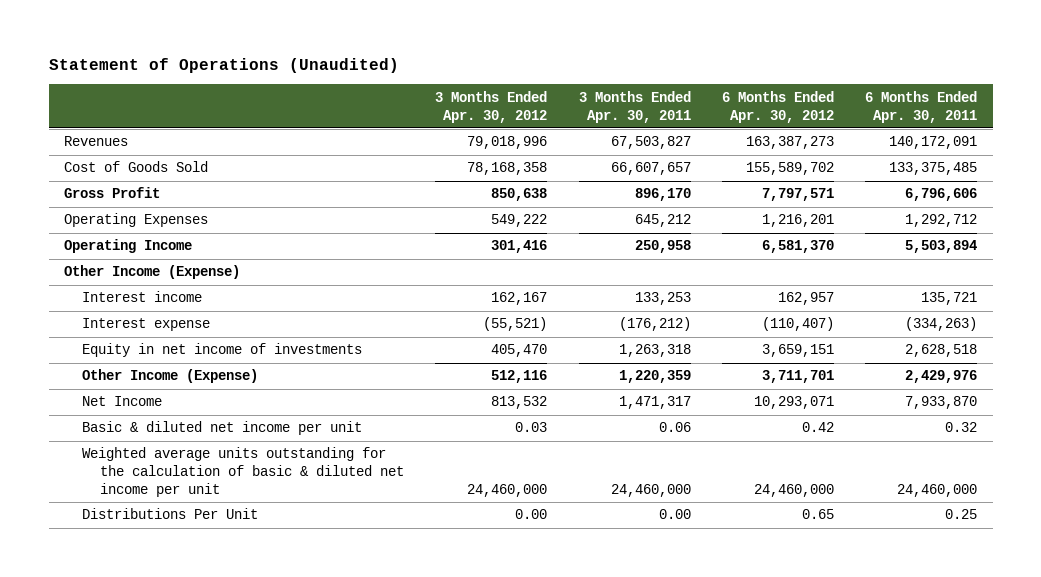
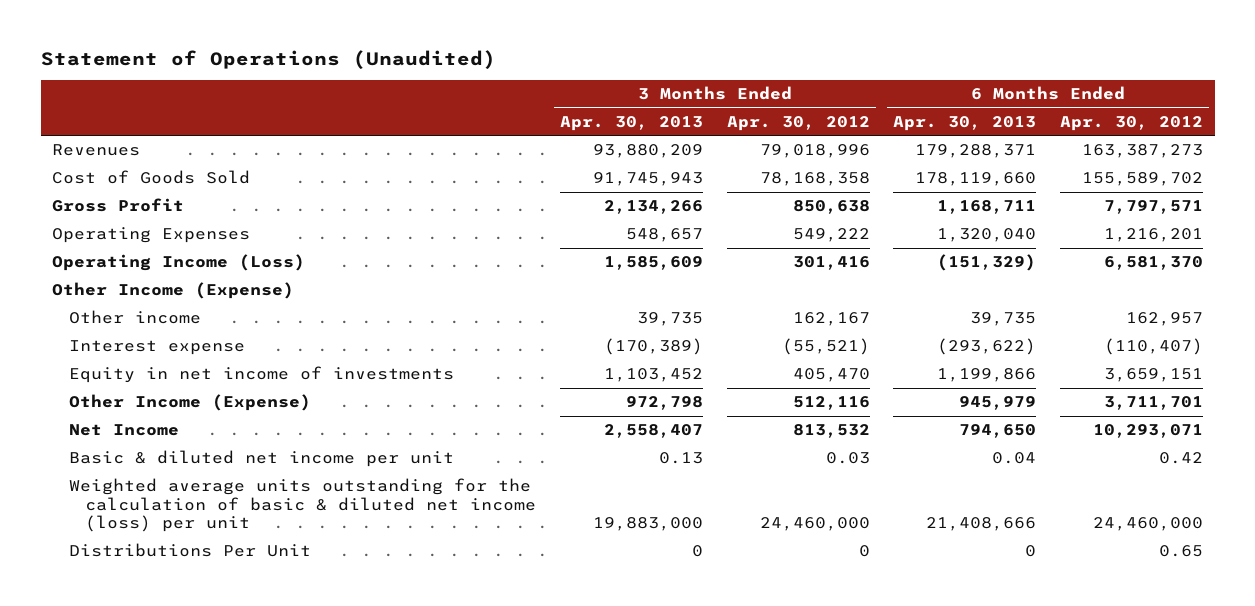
[578,90,691,123] 3 Months Ended Apr. 30, 2011 -> none
[865,90,978,123] 6 Months Ended Apr. 30, 2011 -> none
none -> [560,115,704,131] Apr. 30, 2013
none -> [893,115,1037,131] Apr. 30, 2013
[64,239,193,254] Operating Income -> [52,254,306,272] Operating Income (Loss)
[82,291,203,303] Interest income -> [68,310,201,325] Other income
[82,447,405,498] Weighted average units outstanding for the calculation of basic & diluted net income per unit -> [68,478,537,533] Weighted average units outstanding for the calculation of basic & diluted net income (loss) per unit
[515,509,548,520] 0.00 -> [858,545,870,558] 0

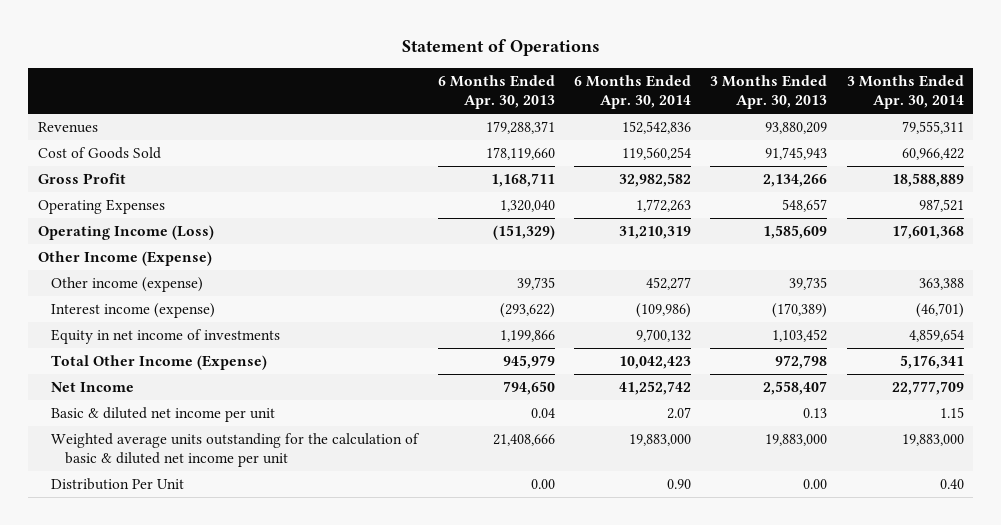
[40,49,496,69] Statement of Operations (Unaudited) -> [401,39,600,57] Statement of Operations
[726,115,870,131] Apr. 30, 2012 -> none
[1060,115,1204,131] Apr. 30, 2012 -> none
none -> [573,75,691,110] 6 Months Ended Apr. 30, 2014
none -> [846,75,964,110] 3 Months Ended Apr. 30, 2014
[68,310,201,325] Other income -> [51,276,204,292] Other income (expense)
[68,340,245,356] Interest expense -> [51,302,216,318] Interest income (expense)
[68,394,311,412] Other Income (Expense) -> [51,354,268,370] Total Other Income (Expense)
[68,478,537,533] Weighted average units outstanding for the calculation of basic & diluted net income (loss) per unit -> [51,432,421,468] Weighted average units outstanding for the calculation of basic & diluted net income per unit
[68,543,311,558] Distributions Per Unit -> [51,477,185,490] Distribution Per Unit
[692,545,704,558] 0 -> [803,478,828,489] 0.00
[1025,545,1037,558] 0 -> [530,478,555,489] 0.00

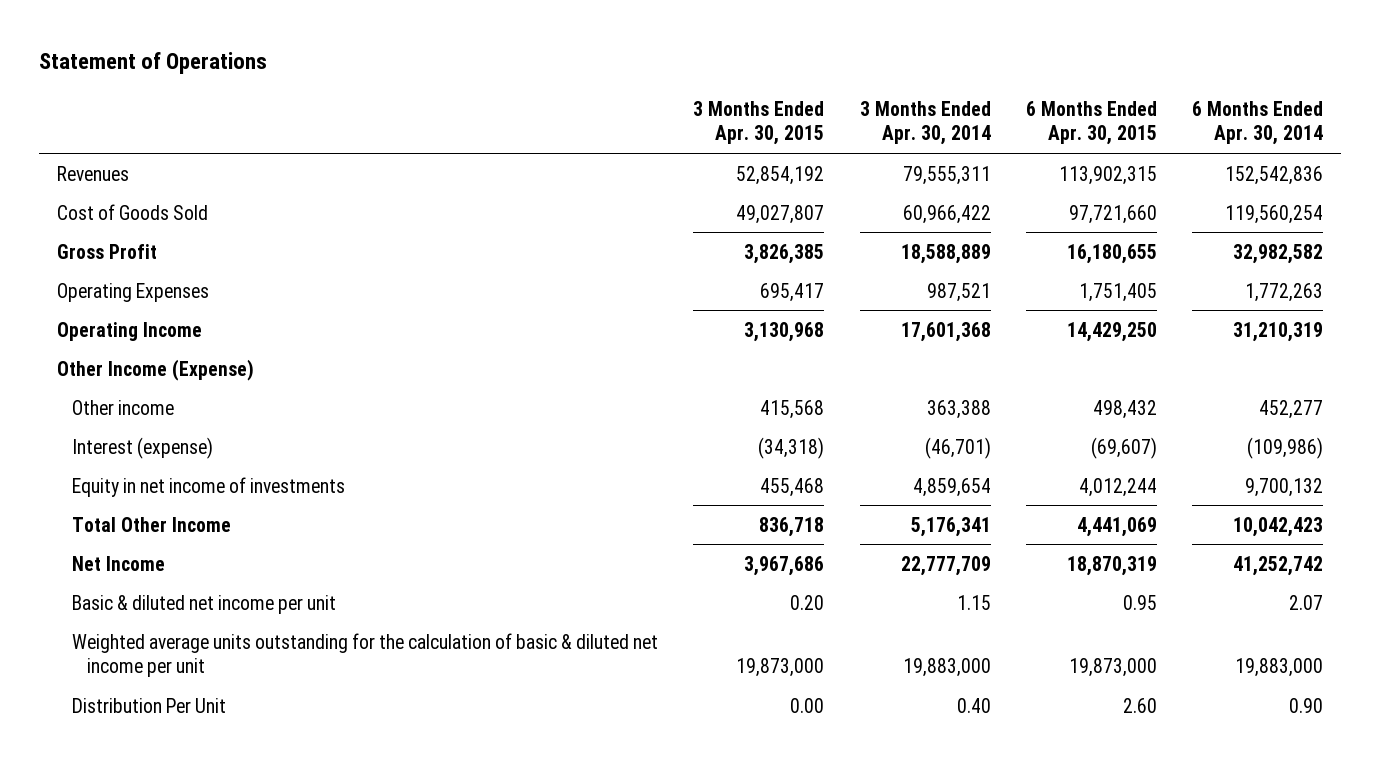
[437,75,555,110] 6 Months Ended Apr. 30, 2013 -> none
[710,75,828,110] 3 Months Ended Apr. 30, 2013 -> none
none -> [693,100,825,146] 3 Months Ended Apr. 30, 2015
none -> [1025,100,1157,146] 6 Months Ended Apr. 30, 2015
[37,224,214,240] Operating Income (Loss) -> [56,321,202,341] Operating Income
[51,276,204,292] Other income (expense) -> [71,399,174,415] Other income
[51,302,216,318] Interest income (expense) -> [71,436,213,459] Interest (expense)
[51,354,268,370] Total Other Income (Expense) -> [71,516,231,532] Total Other Income

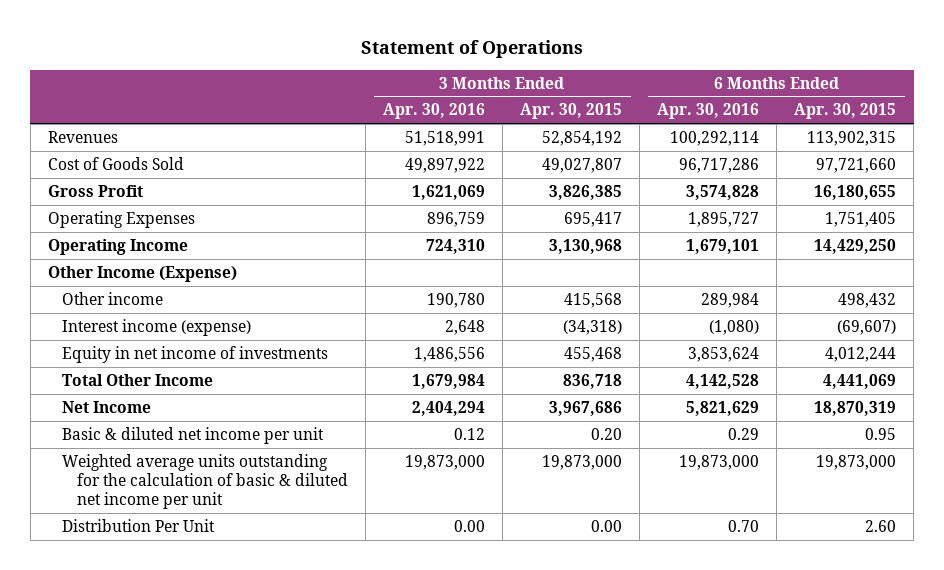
[859,100,991,146] 3 Months Ended Apr. 30, 2014 -> none
[1192,100,1324,146] 6 Months Ended Apr. 30, 2014 -> none
none -> [382,103,485,120] Apr. 30, 2016
none -> [657,103,760,120] Apr. 30, 2016
[71,436,213,459] Interest (expense) -> [62,318,252,336] Interest income (expense)

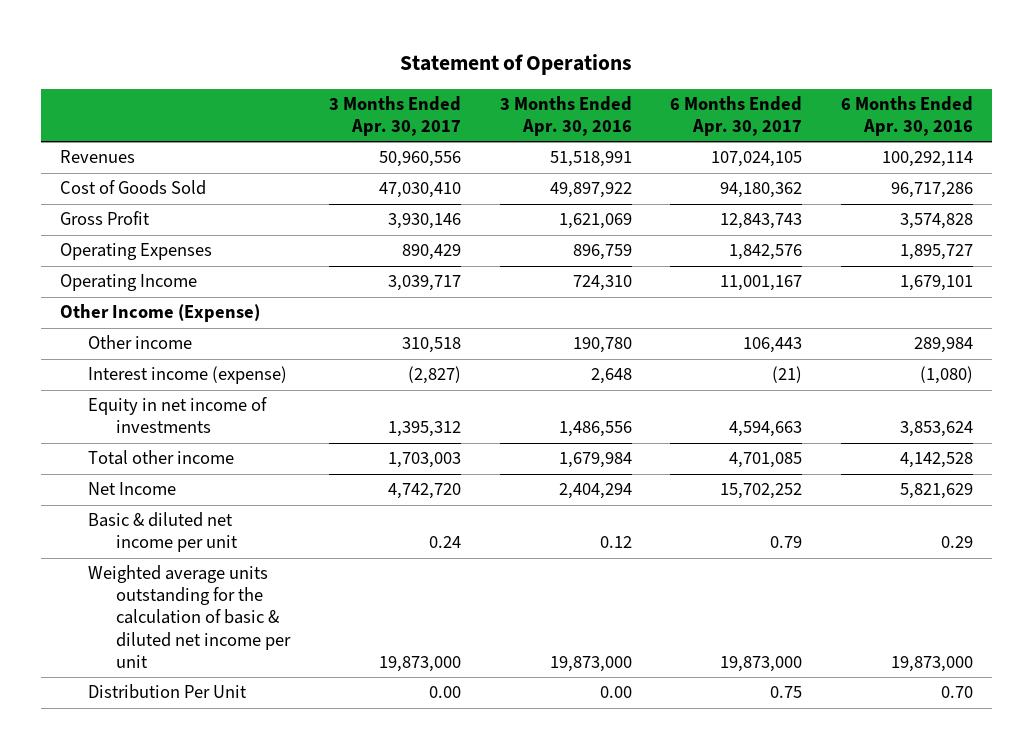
[519,103,622,120] Apr. 30, 2015 -> none
[794,103,897,120] Apr. 30, 2015 -> none
none -> [328,96,461,137] 3 Months Ended Apr. 30, 2017
none -> [670,96,803,137] 6 Months Ended Apr. 30, 2017
[62,373,214,386] Total Other Income -> [88,450,235,466] Total other income

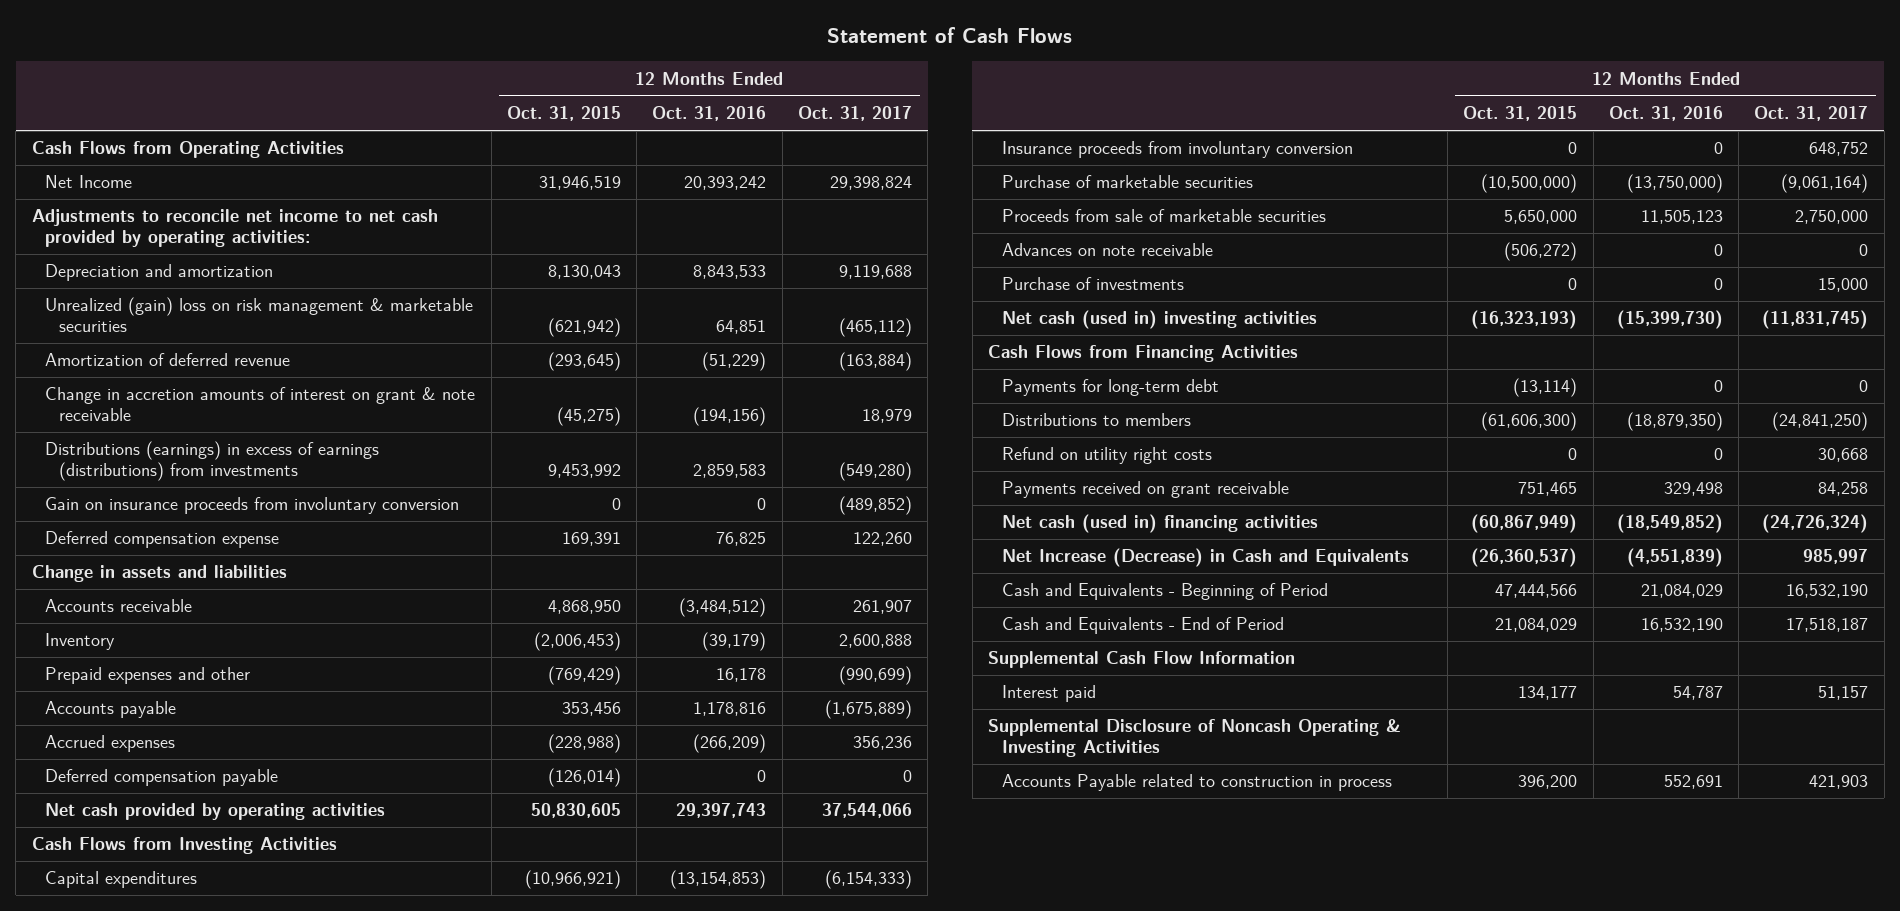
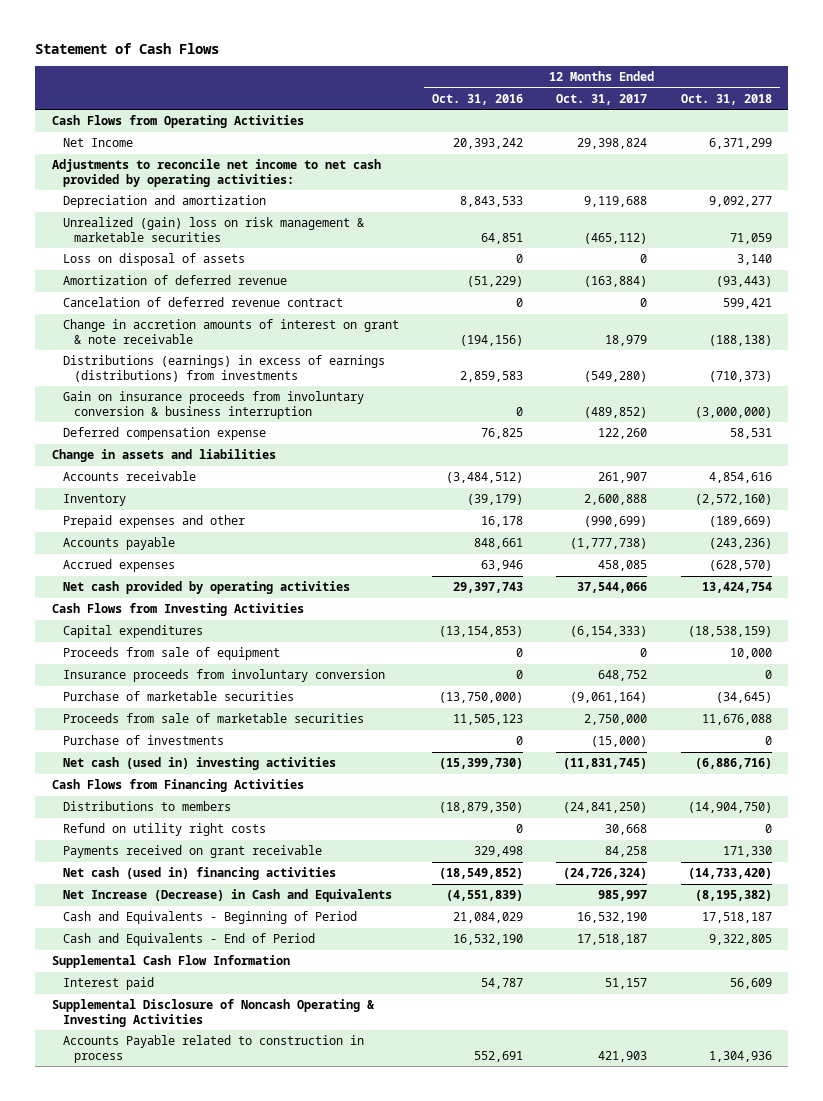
[506,106,621,122] Oct. 31, 2015 -> none
none -> [680,93,772,105] Oct. 31, 2018
none -> [62,253,245,267] Loss on disposal of assets
none -> [62,297,343,308] Cancelation of deferred revenue contract
[45,497,460,515] Gain on insurance proceeds from involuntary conversion -> [62,391,364,419] Gain on insurance proceeds from involuntary conversion & business interruption
[45,769,279,787] Deferred compensation payable -> none
[693,702,767,717] 1,178,816 -> [473,538,523,550] 848,661
[824,700,912,720] (1,675,889) -> [570,538,648,550] (1,777,738)
[693,734,767,754] (266,209) -> [480,560,523,572] 63,946
[852,736,912,751] 356,236 -> [598,560,648,572] 458,085
none -> [62,647,280,661] Proceeds from sale of equipment
[1001,243,1213,257] Advances on note receivable -> none
[1818,278,1869,293] 15,000 -> [591,736,648,748] (15,000)
[1001,379,1219,397] Payments for long-term debt -> none

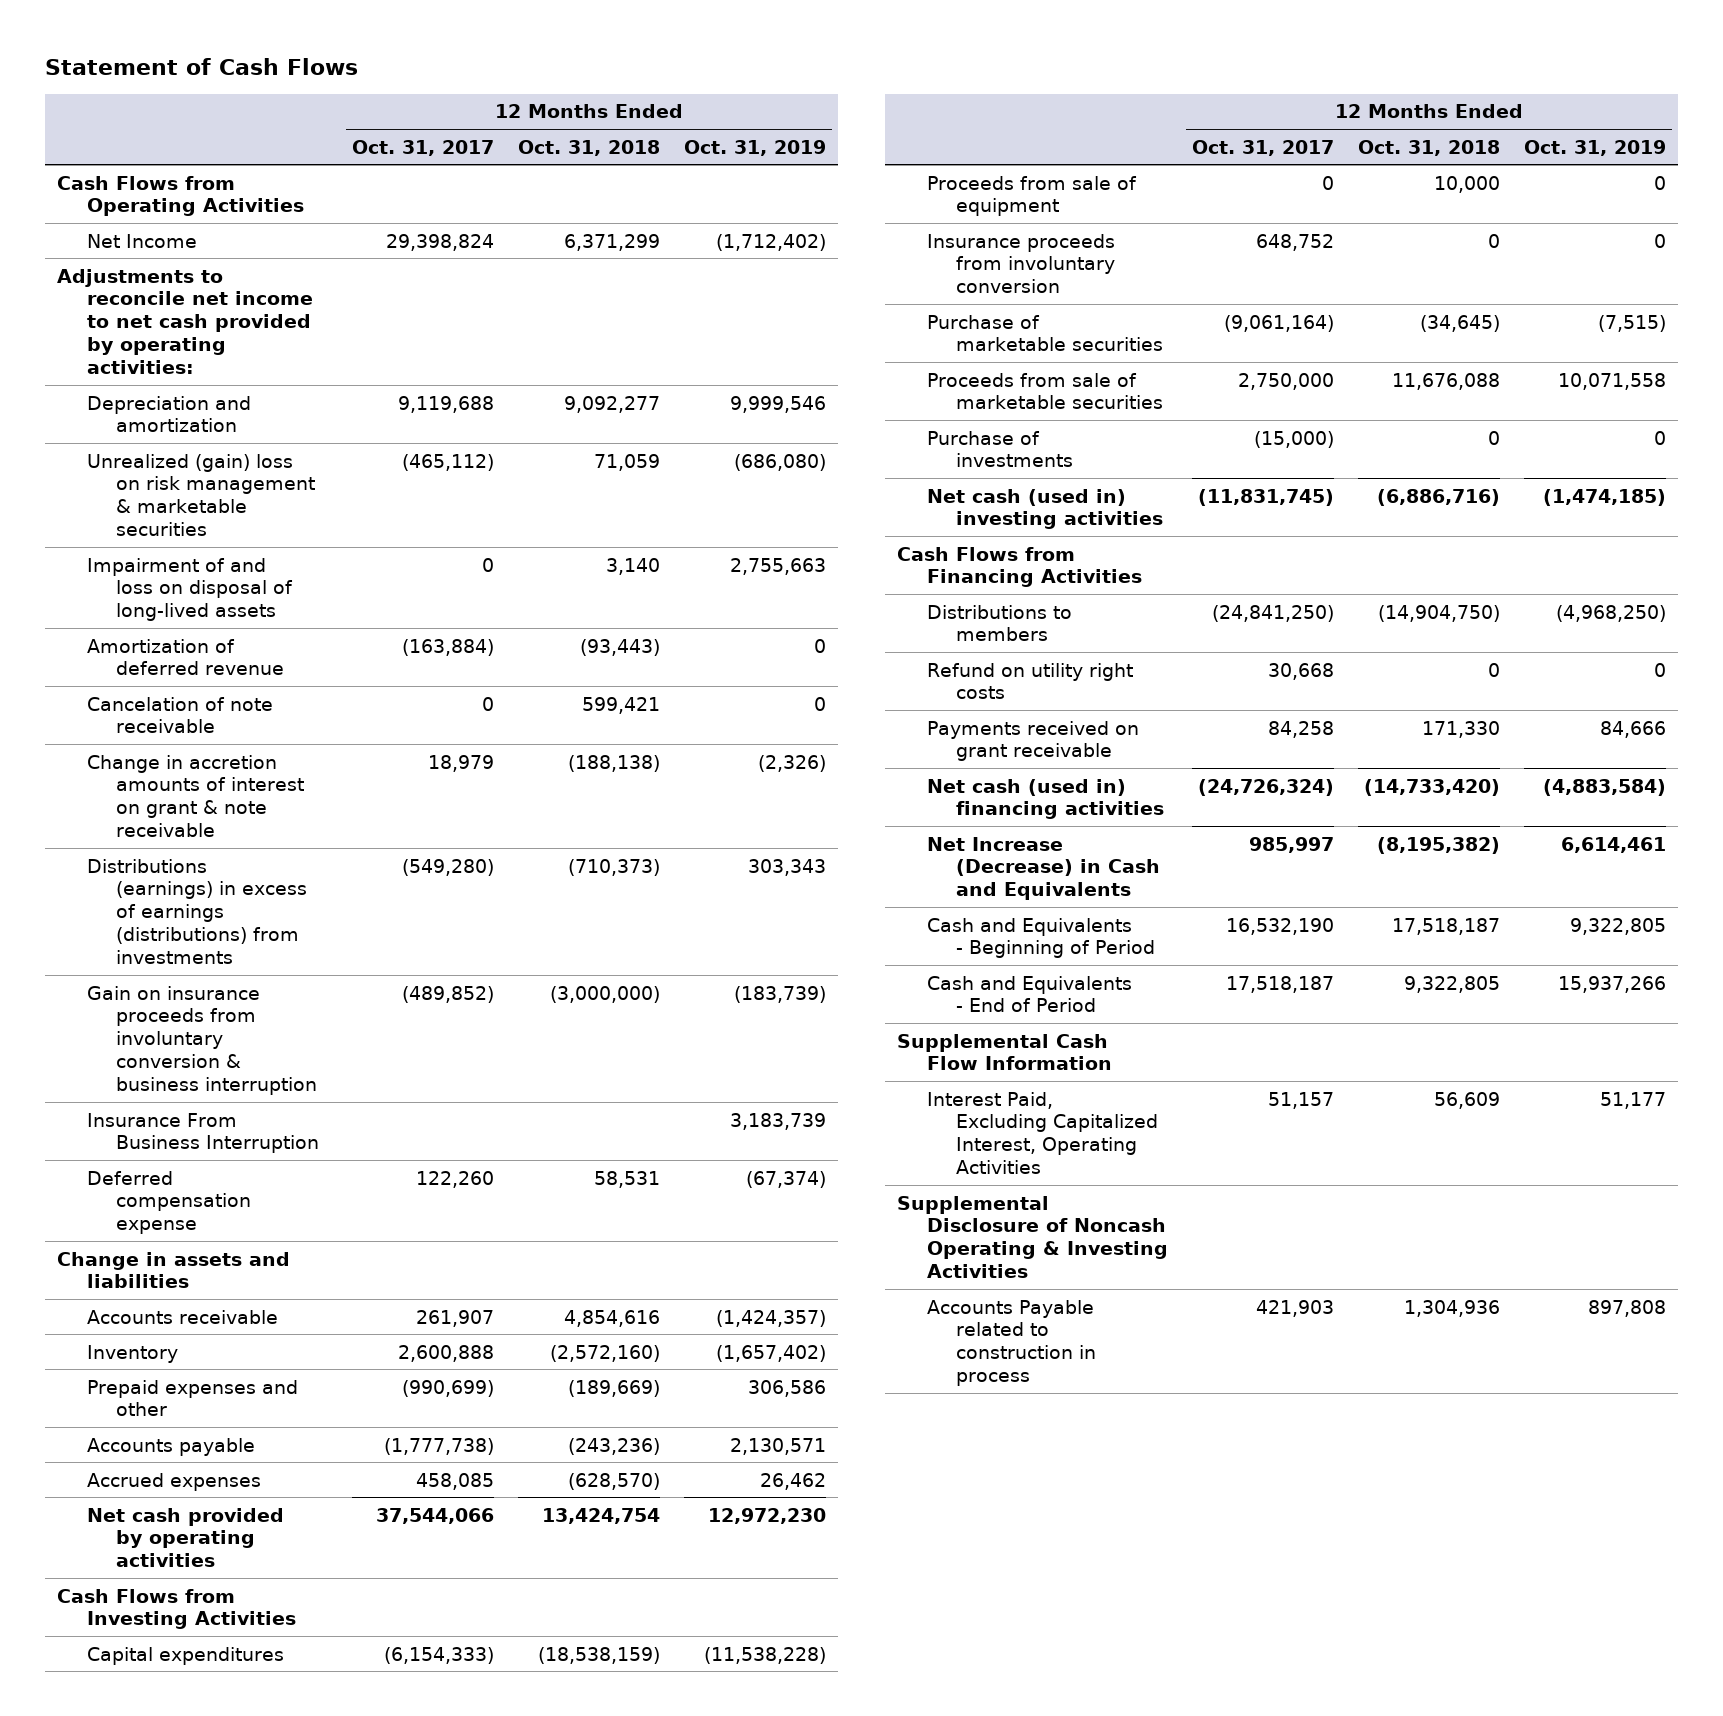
[431,93,523,105] Oct. 31, 2016 -> none
none -> [683,139,826,156] Oct. 31, 2019
[62,253,245,267] Loss on disposal of assets -> [86,557,294,622] Impairment of and loss on disposal of long-lived assets
[62,297,343,308] Cancelation of deferred revenue contract -> [86,696,273,734] Cancelation of note receivable
none -> [86,1112,320,1154] Insurance From Business Interruption
[62,977,154,991] Interest paid -> [926,1091,1159,1175] Interest Paid, Excluding Capitalized Interest, Operating Activities

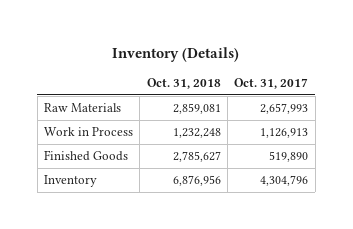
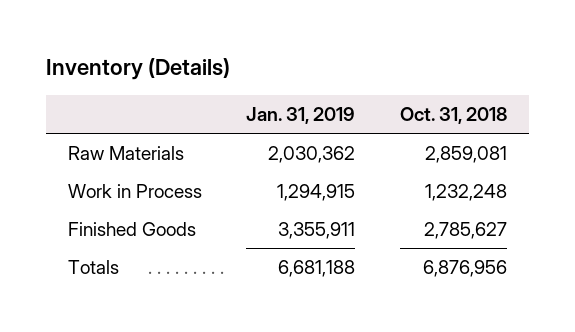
[234,78,309,90] Oct. 31, 2017 -> none
none -> [246,106,356,124] Jan. 31, 2019
[44,175,98,188] Inventory -> [67,260,119,275] Totals

